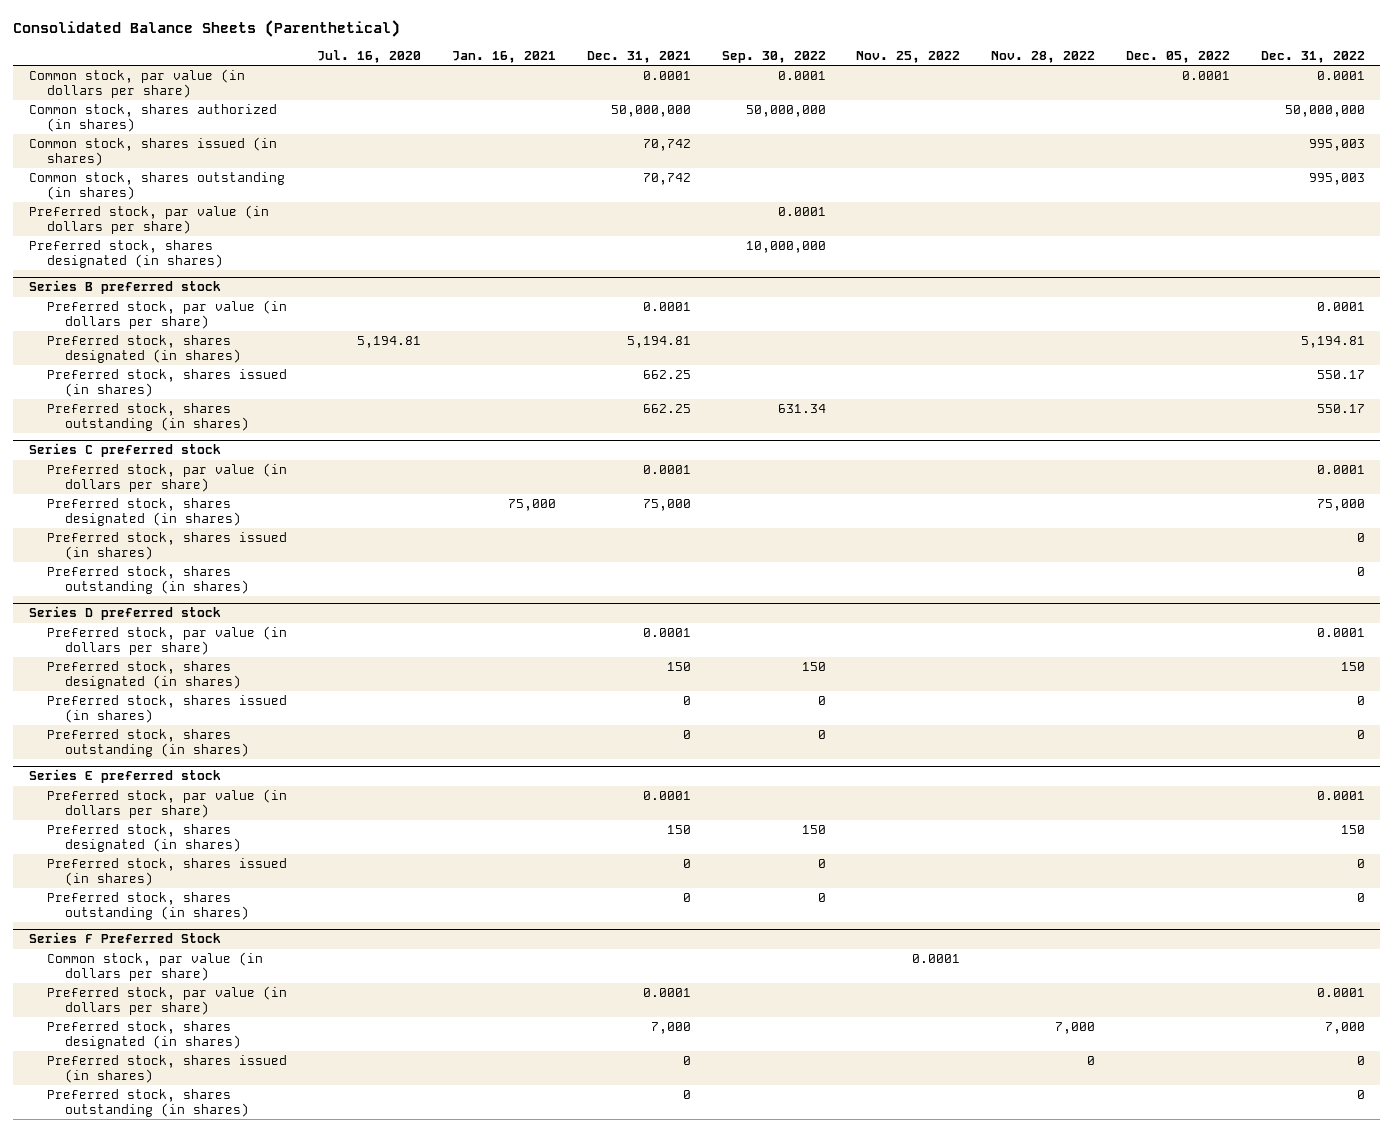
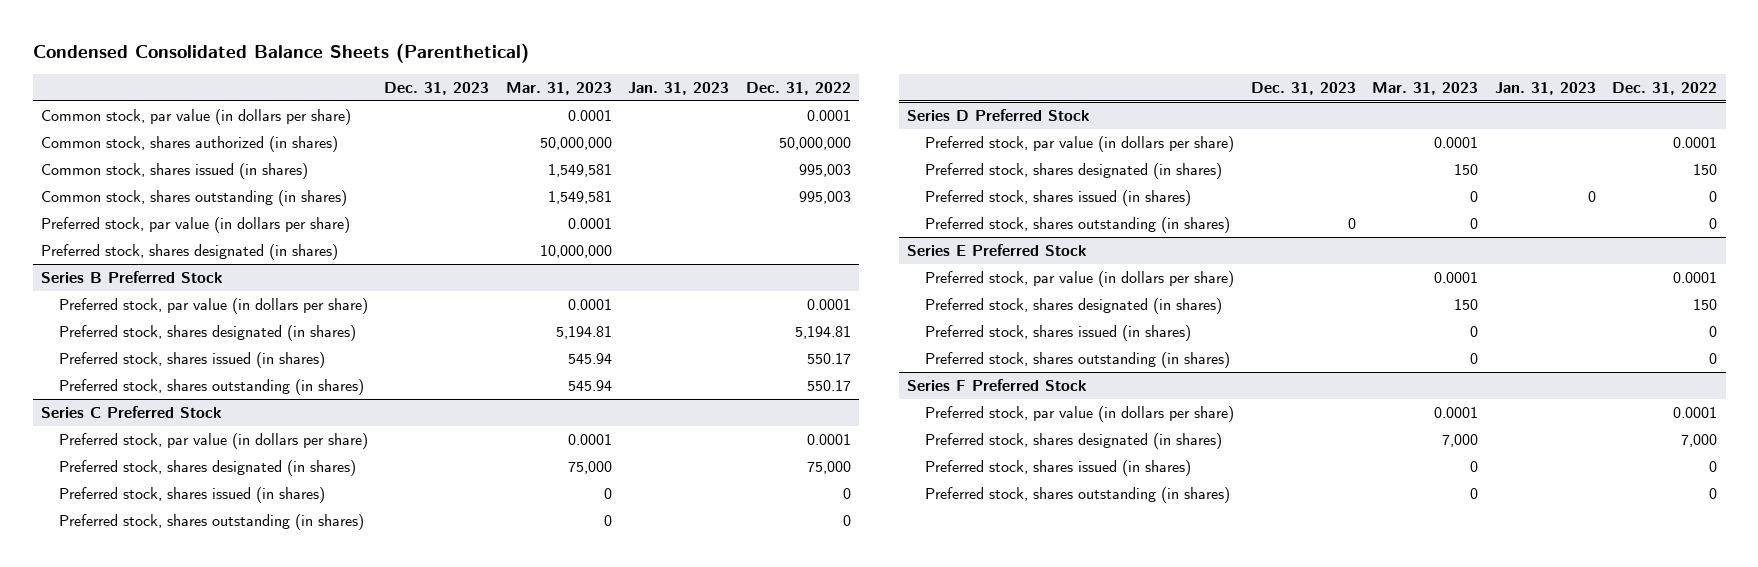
[13,20,401,38] Consolidated Balance Sheets (Parenthetical) -> [32,42,529,63] Condensed Consolidated Balance Sheets (Parenthetical)
[317,49,422,63] Jul. 16, 2020 -> none
[452,50,557,63] Jan. 16, 2021 -> none
[586,50,691,63] Dec. 31, 2021 -> none
[721,50,826,63] Sep. 30, 2022 -> none
[856,50,961,63] Nov. 25, 2022 -> none
[991,50,1096,63] Nov. 28, 2022 -> none
[1125,50,1230,63] Dec. 05, 2022 -> none
none -> [384,81,490,95] Dec. 31, 2023
none -> [505,81,612,95] Mar. 31, 2023
none -> [628,81,730,95] Jan. 31, 2023
[28,280,221,295] Series B preferred stock -> [41,271,223,284] Series B Preferred Stock
[28,443,221,458] Series C preferred stock -> [41,406,222,419] Series C Preferred Stock
[28,606,221,621] Series D preferred stock -> [907,109,1090,122] Series D Preferred Stock
[28,769,221,784] Series E preferred stock -> [907,244,1087,257] Series E Preferred Stock
[46,952,263,981] Common stock, par value (in dollars per share) -> none

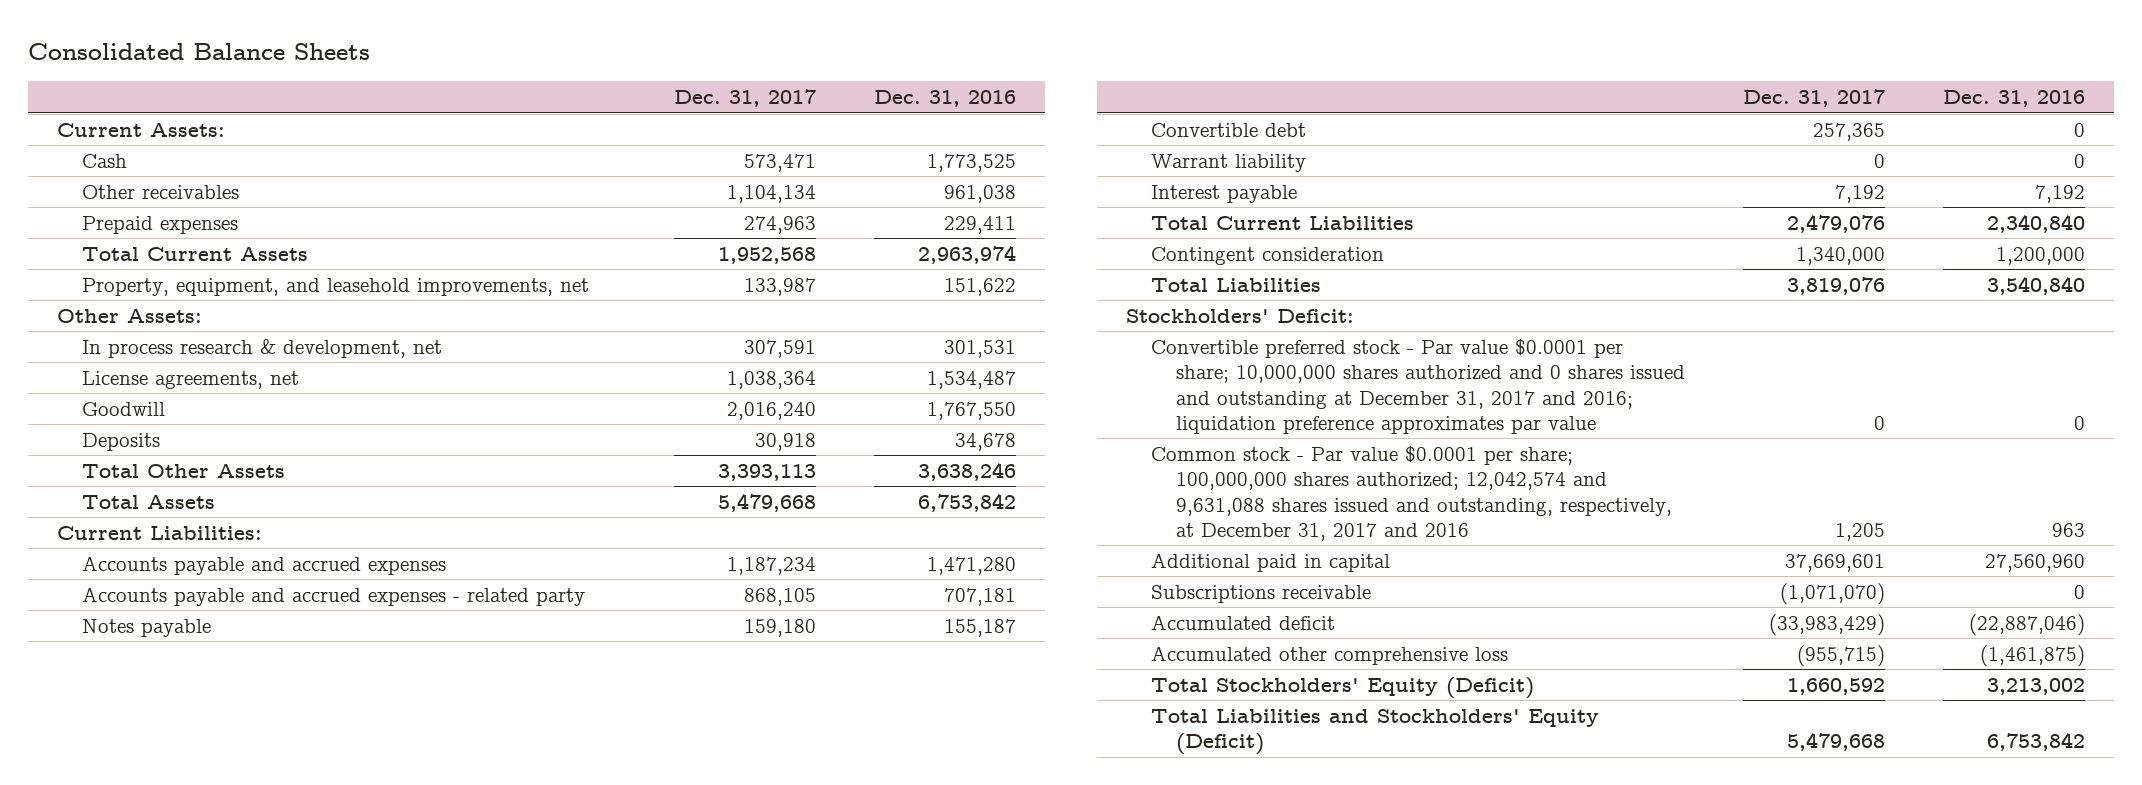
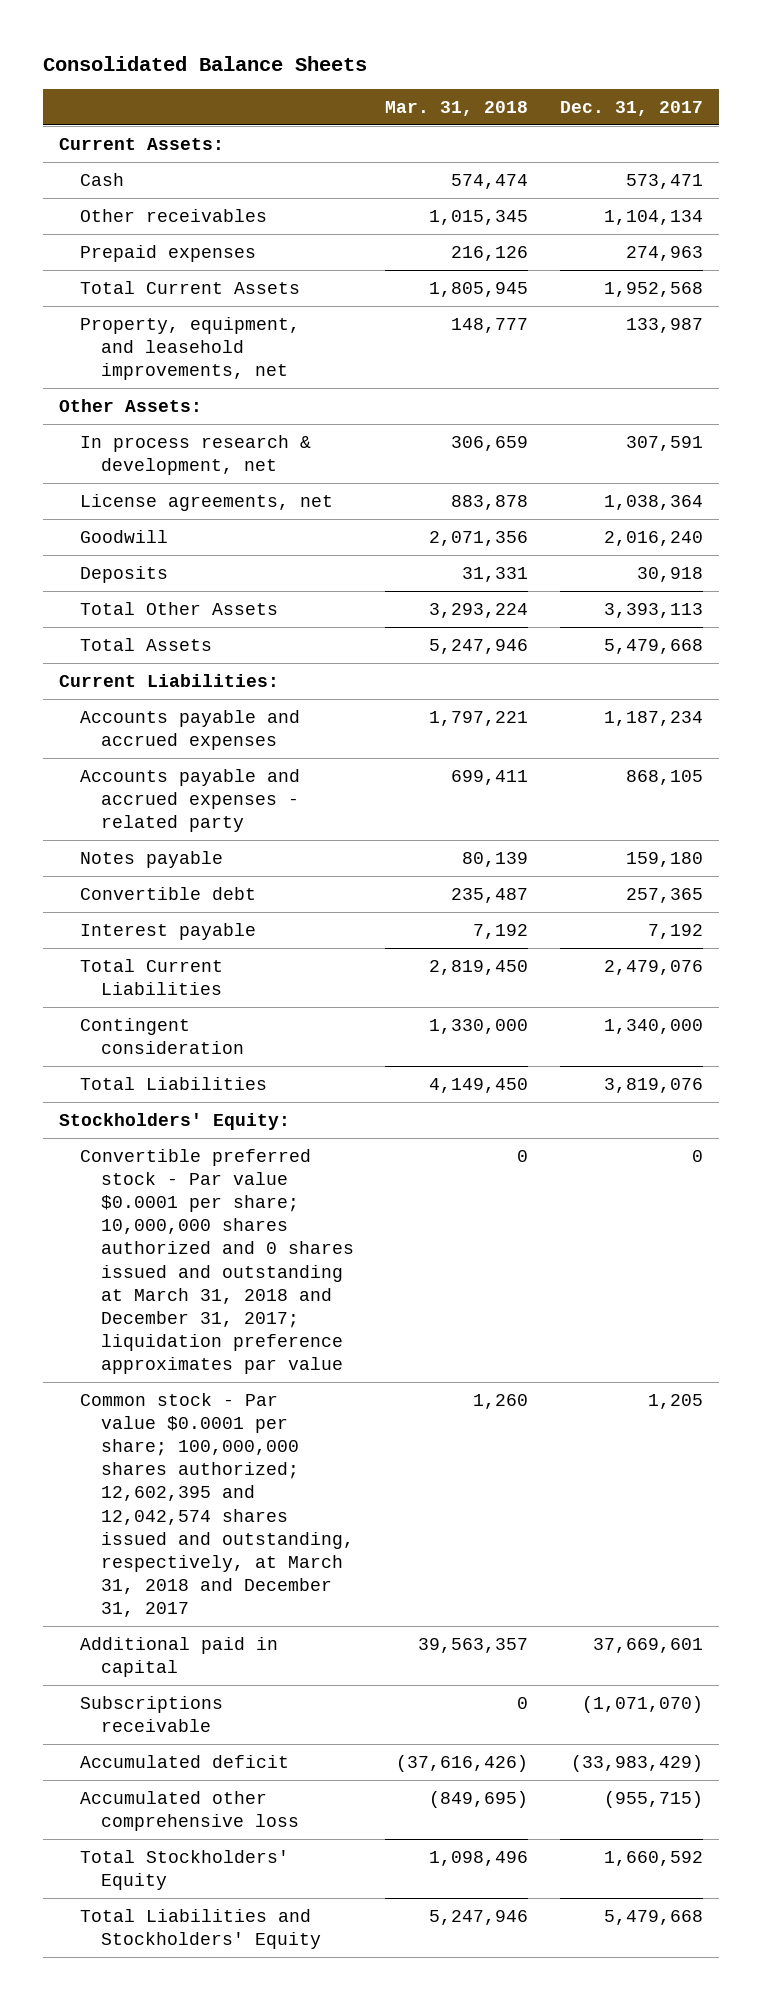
[873,90,1016,108] Dec. 31, 2016 -> none
none -> [385,100,529,116] Mar. 31, 2018
[1151,153,1307,172] Warrant liability -> none
[1126,308,1355,323] Stockholders' Deficit: -> [58,1112,290,1130] Stockholders' Equity:
[1151,338,1685,434] Convertible preferred stock - Par value $0.0001 per share; 10,000,000 shares authorized and 0 shares issued and outstanding at December 31, 2017 and 2016; liquidation preference approximates par value -> [79,1148,354,1375] Convertible preferred stock - Par value $0.0001 per share; 10,000,000 shares authorized and 0 shares issued and outstanding at March 31, 2018 and December 31, 2017; liquidation preference approximates par value
[1151,445,1672,541] Common stock - Par value $0.0001 per share; 100,000,000 shares authorized; 12,042,574 and 9,631,088 shares issued and outstanding, respectively, at December 31, 2017 and 2016 -> [79,1392,354,1618] Common stock - Par value $0.0001 per share; 100,000,000 shares authorized; 12,602,395 and 12,042,574 shares issued and outstanding, respectively, at March 31, 2018 and December 31, 2017
[1151,676,1535,699] Total Stockholders' Equity (Deficit) -> [79,1849,289,1890] Total Stockholders' Equity
[1151,708,1600,756] Total Liabilities and Stockholders' Equity (Deficit) -> [79,1908,321,1949] Total Liabilities and Stockholders' Equity

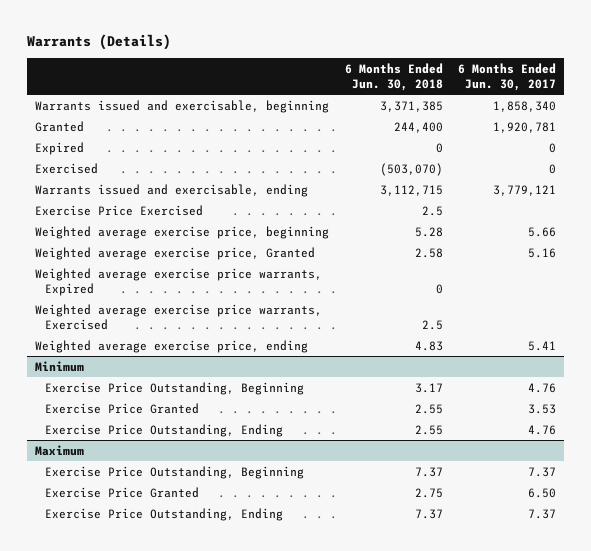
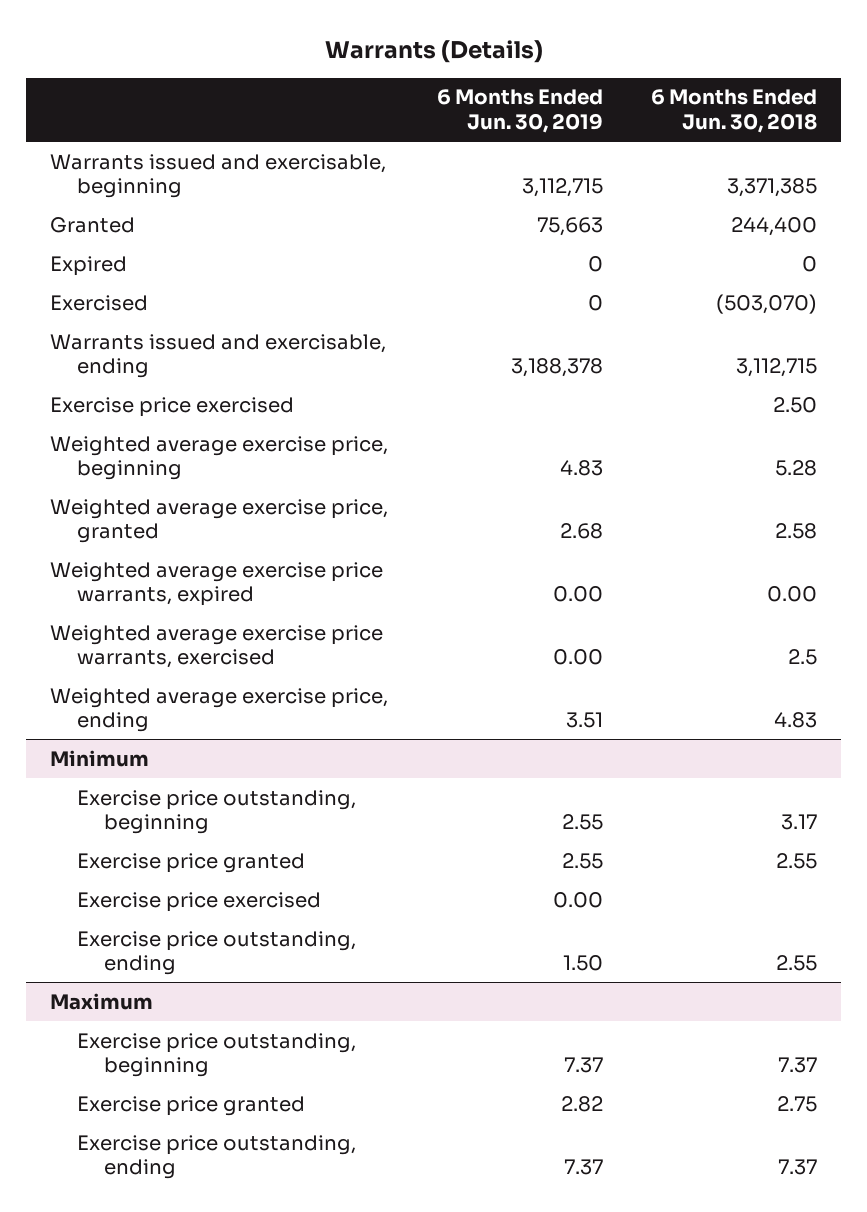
[457,63,556,92] 6 Months Ended Jun. 30, 2017 -> none
none -> [436,89,603,134] 6 Months Ended Jun. 30, 2019
[35,204,204,216] Exercise Price Exercised -> [50,396,295,417] Exercise price exercised
[421,205,443,216] 2.5 -> [772,396,817,413] 2.50
[35,246,316,260] Weighted average exercise price, Granted -> [50,498,389,544] Weighted average exercise price, granted
[35,267,323,296] Weighted average exercise price warrants, Expired -> [50,561,384,607] Weighted average exercise price warrants, expired
[435,283,443,294] 0 -> [766,586,817,603] 0.00
[35,303,323,330] Weighted average exercise price warrants, Exercised -> [50,624,384,669] Weighted average exercise price warrants, exercised
[45,381,305,395] Exercise Price Outstanding, Beginning -> [77,789,357,835] Exercise price outstanding, beginning
[45,402,200,414] Exercise Price Granted -> [77,852,306,873] Exercise price granted
none -> [77,891,322,912] Exercise price exercised
[45,423,284,437] Exercise Price Outstanding, Ending -> [77,930,357,976] Exercise price outstanding, ending
[45,465,305,479] Exercise Price Outstanding, Beginning -> [77,1032,357,1078] Exercise price outstanding, beginning
[45,486,200,498] Exercise Price Granted -> [77,1095,306,1116] Exercise price granted
[45,507,284,521] Exercise Price Outstanding, Ending -> [77,1134,357,1180] Exercise price outstanding, ending

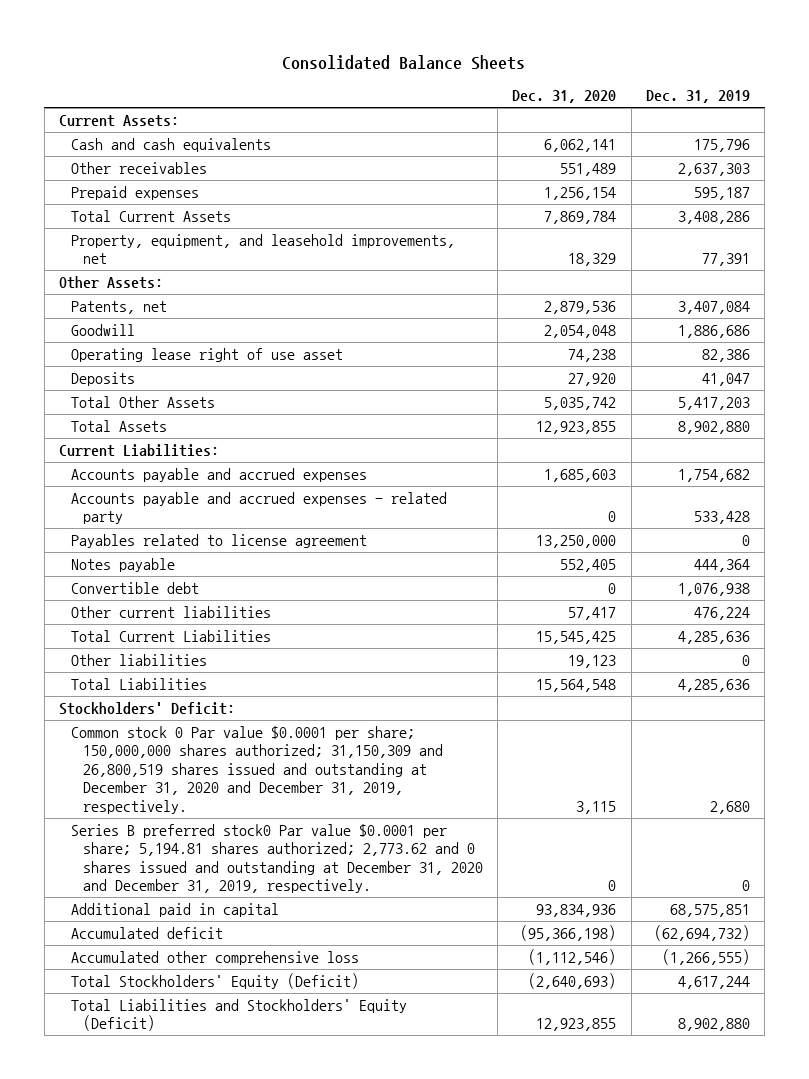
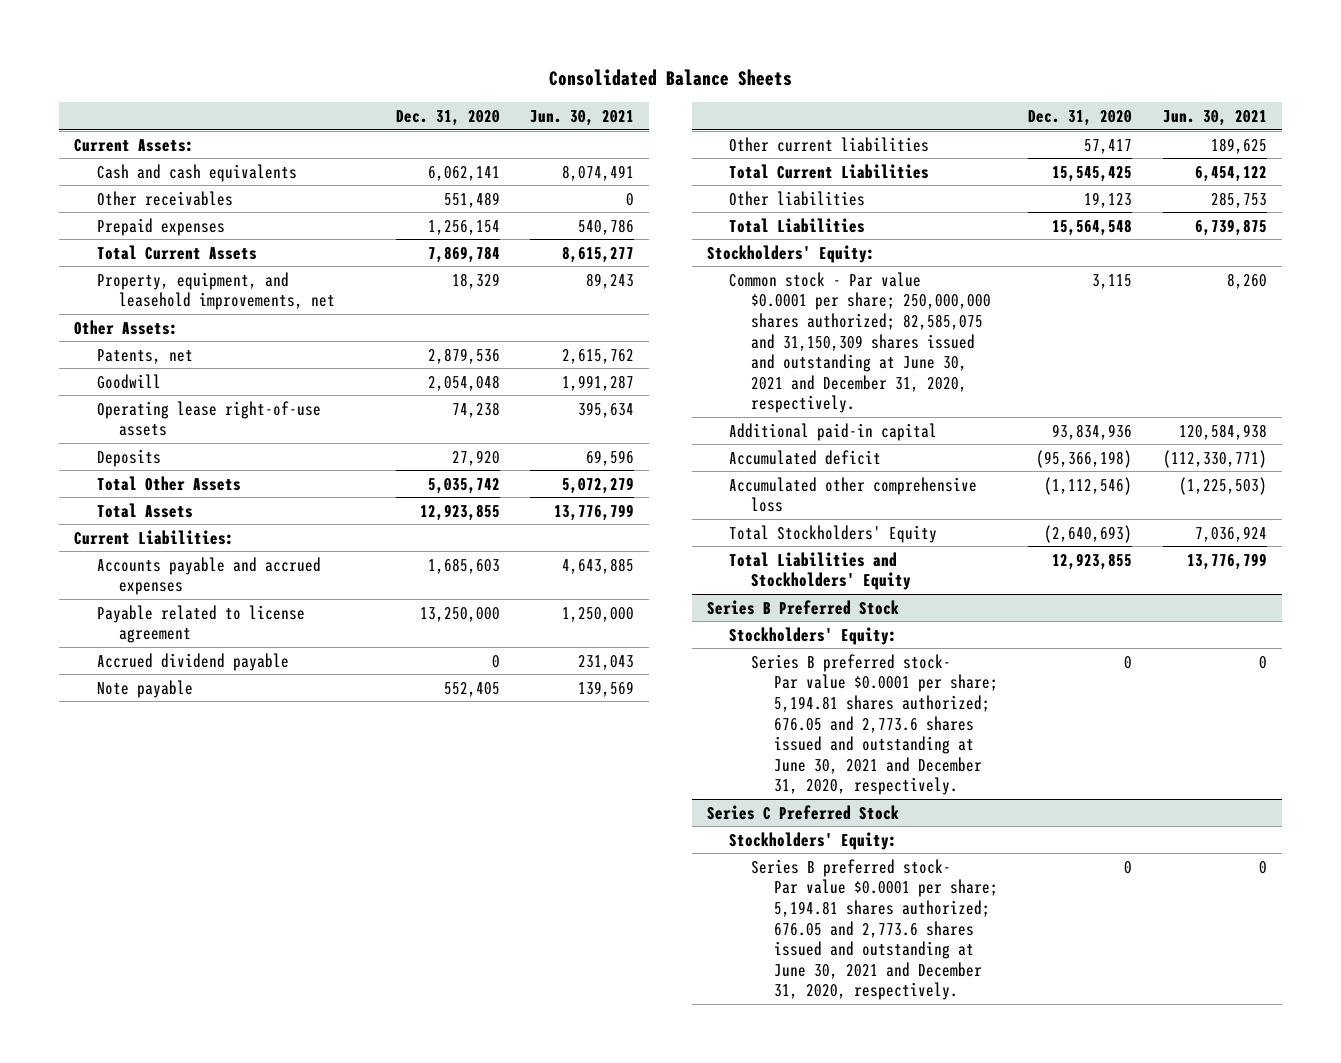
[645,90,750,104] Dec. 31, 2019 -> none
none -> [530,109,635,126] Jun. 30, 2021
[70,347,343,362] Operating lease right of use asset -> [96,400,321,437] Operating lease right-of-use assets
[70,491,447,525] Accounts payable and accrued expenses - related party -> none
[70,581,199,594] Convertible debt -> none
[70,533,367,548] Payables related to license agreement -> [96,604,305,644] Payable related to license agreement
none -> [96,652,289,671] Accrued dividend payable
[70,557,175,572] Notes payable -> [96,679,193,698] Note payable
[70,823,483,894] Series B preferred stock0 Par value $0.0001 per share; 5,194.81 shares authorized; 2,773.62 and 0 shares issued and outstanding at December 31, 2020 and December 31, 2019, respectively. -> none
[58,701,235,715] Stockholders' Deficit: -> [707,244,876,263] Stockholders' Equity:
[70,725,443,814] Common stock 0 Par value $0.0001 per share; 150,000,000 shares authorized; 31,150,309 and 26,800,519 shares issued and outstanding at December 31, 2020 and December 31, 2019, respectively. -> [729,271,992,414] Common stock - Par value $0.0001 per share; 250,000,000 shares authorized; 82,585,075 and 31,150,309 shares issued and outstanding at June 30, 2021 and December 31, 2020, respectively.
[70,902,279,917] Additional paid in capital -> [729,422,938,441] Additional paid-in capital
[70,972,359,989] Total Stockholders' Equity (Deficit) -> [729,524,938,543] Total Stockholders' Equity
[70,998,407,1032] Total Liabilities and Stockholders' Equity (Deficit) -> [729,551,912,591] Total Liabilities and Stockholders' Equity
none -> [707,599,900,615] Series B Preferred Stock
none -> [729,626,898,645] Stockholders' Equity:
none -> [751,653,998,796] Series B preferred stock- Par value $0.0001 per share; 5,194.81 shares authorized; 676.05 and 2,773.6 shares issued and outstanding at June 30, 2021 and December 31, 2020, respectively.
none -> [707,804,900,820] Series C Preferred Stock
none -> [729,831,898,850] Stockholders' Equity:
none -> [751,858,998,1001] Series B preferred stock- Par value $0.0001 per share; 5,194.81 shares authorized; 676.05 and 2,773.6 shares issued and outstanding at June 30, 2021 and December 31, 2020, respectively.

